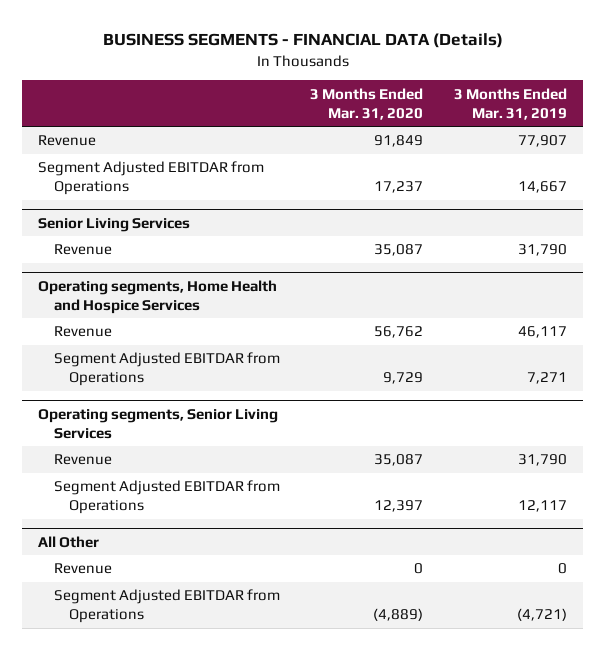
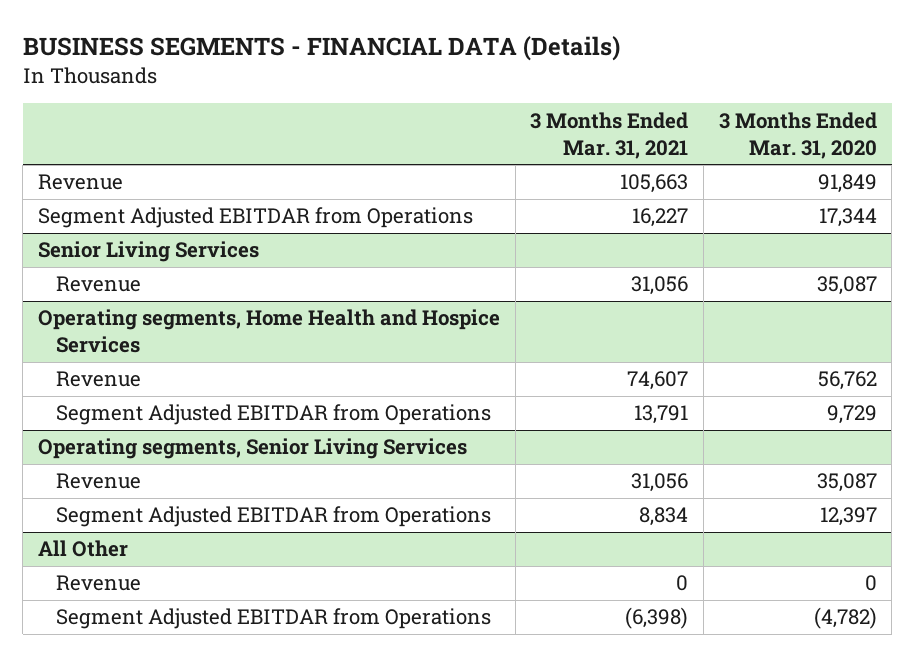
[454,87,568,120] 3 Months Ended Mar. 31, 2019 -> none
none -> [530,111,689,159] 3 Months Ended Mar. 31, 2021
[374,181,424,194] 17,237 -> [818,208,877,228] 17,344
[373,608,424,622] (4,889) -> [813,607,877,630] (4,782)

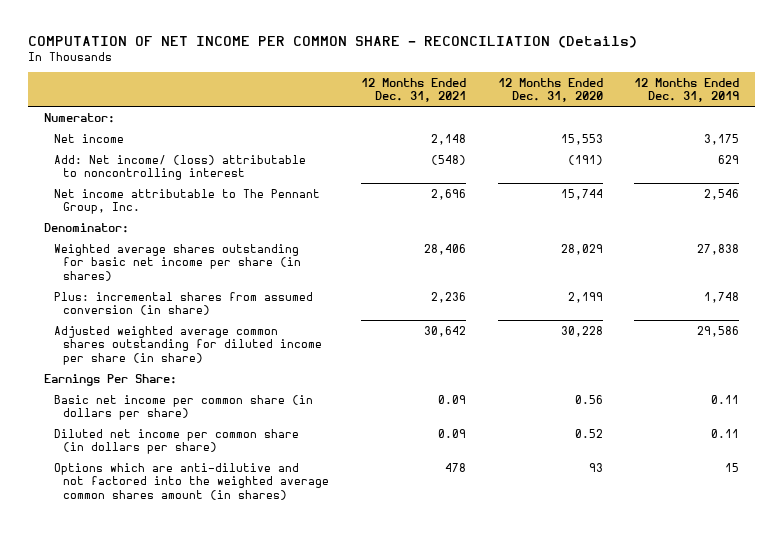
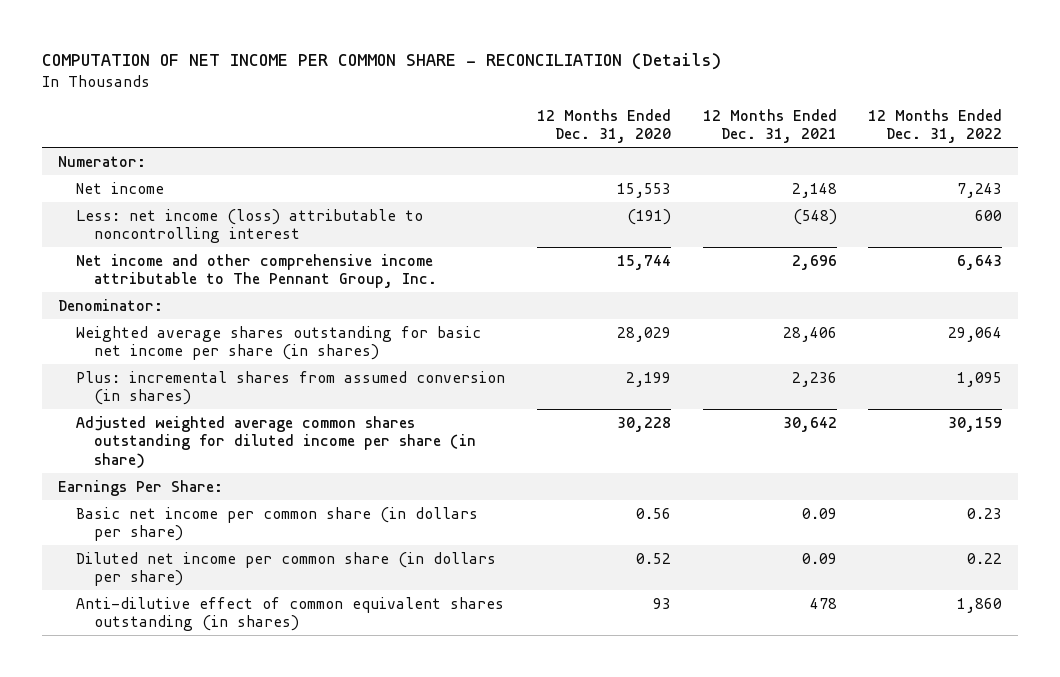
[634,77,740,103] 12 Months Ended Dec. 31, 2019 -> none
none -> [868,108,1003,144] 12 Months Ended Dec. 31, 2022
[53,154,306,181] Add: Net income/ (loss) attributable to noncontrolling interest -> [76,208,424,244] Less: net income (loss) attributable to noncontrolling interest
[53,188,320,215] Net income attributable to The Pennant Group, Inc. -> [76,253,438,289] Net income and other comprehensive income attributable to The Pennant Group, Inc.
[53,291,313,316] Plus: incremental shares from assumed conversion (in share) -> [76,370,506,406] Plus: incremental shares from assumed conversion (in shares)
[53,462,330,500] Options which are anti-dilutive and not factored into the weighted average common shares amount (in shares) -> [76,596,505,632] Anti-dilutive effect of common equivalent shares outstanding (in shares)

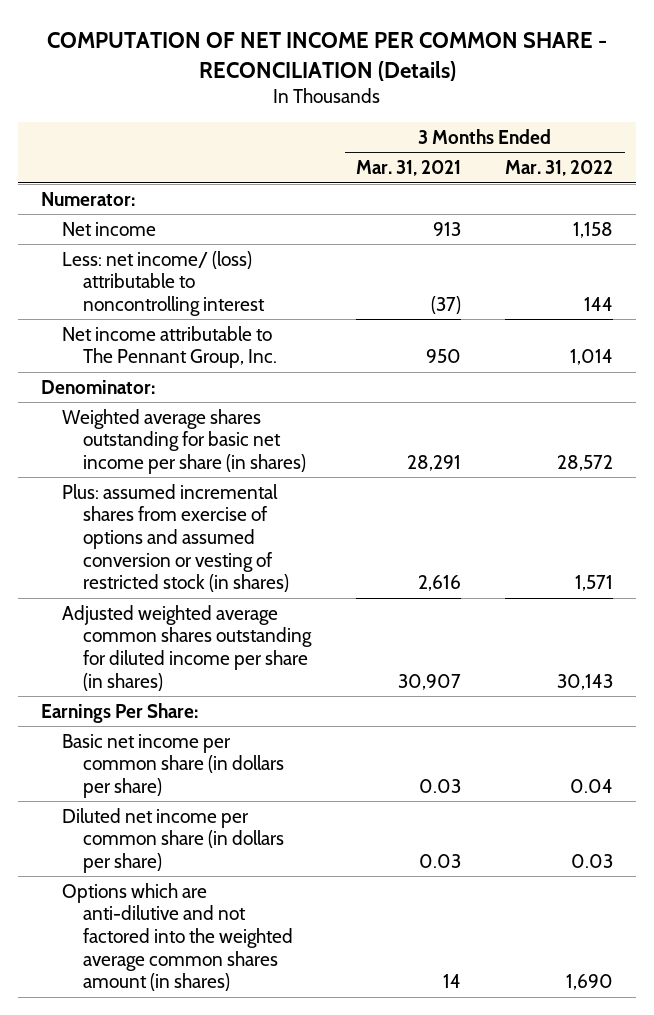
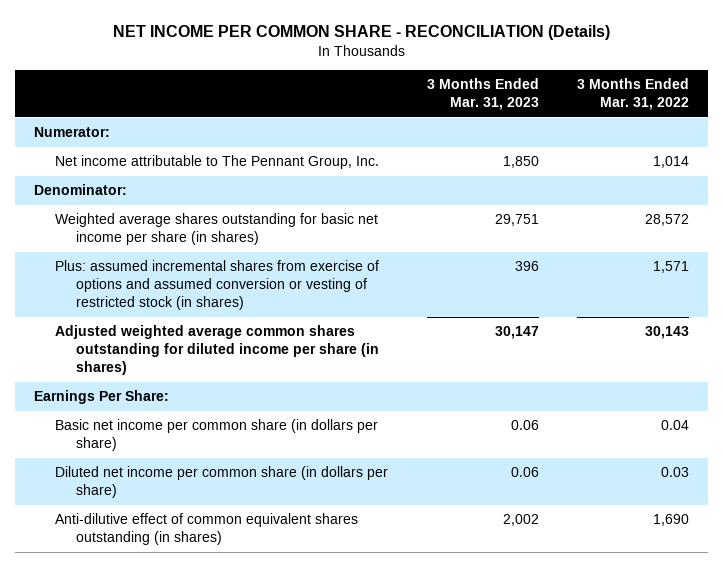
[47,31,608,81] COMPUTATION OF NET INCOME PER COMMON SHARE - RECONCILIATION (Details) -> [112,24,610,40] NET INCOME PER COMMON SHARE - RECONCILIATION (Details)
[355,160,461,177] Mar. 31, 2021 -> none
none -> [426,78,539,111] 3 Months Ended Mar. 31, 2023
[62,221,157,236] Net income -> none
[62,250,266,316] Less: net income/ (loss) attributable to noncontrolling interest -> none
[62,882,294,992] Options which are anti-dilutive and not factored into the weighted average common shares amount (in shares) -> [55,513,359,546] Anti-dilutive effect of common equivalent shares outstanding (in shares)

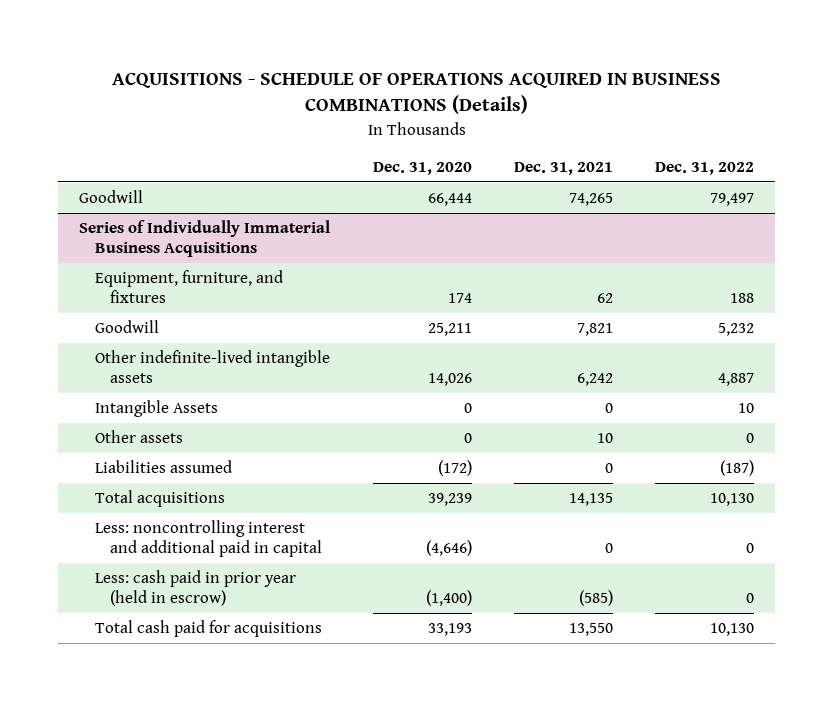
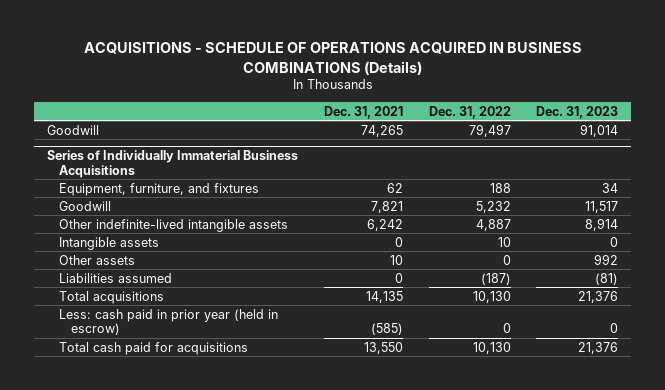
[372,161,472,175] Dec. 31, 2020 -> none
none -> [536,105,619,119] Dec. 31, 2023
[94,400,218,418] Intangible Assets -> [58,236,159,250] Intangible assets
[94,520,322,558] Less: noncontrolling interest and additional paid in capital -> none

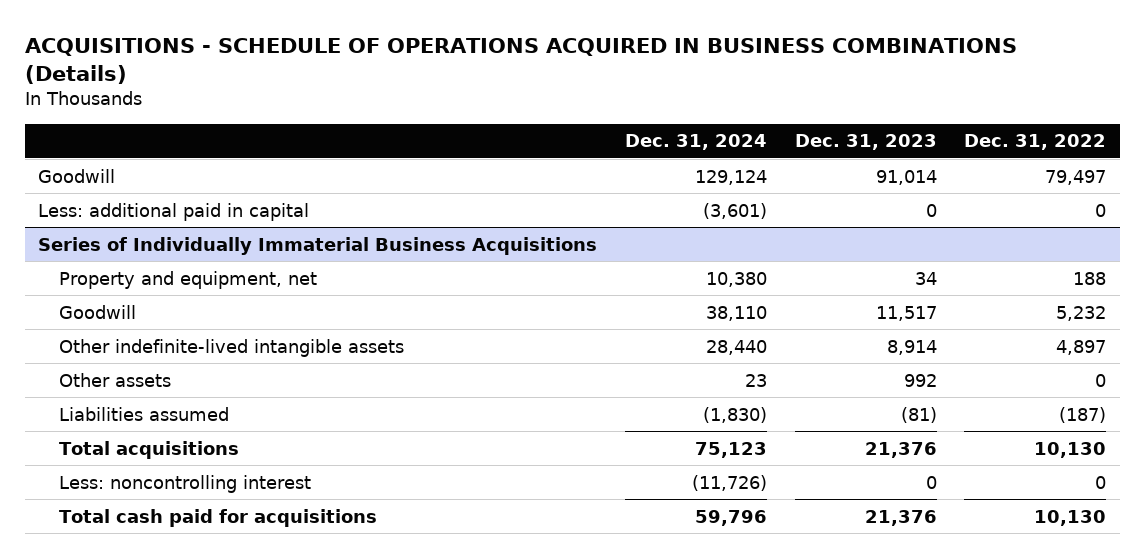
[323,105,403,119] Dec. 31, 2021 -> none
none -> [624,134,767,151] Dec. 31, 2024
none -> [38,202,310,221] Less: additional paid in capital
[58,182,259,196] Equipment, furniture, and fixtures -> [59,270,318,289] Property and equipment, net
[58,236,159,250] Intangible assets -> none
[475,218,511,231] 4,887 -> [1056,339,1107,355] 4,897
[58,308,278,336] Less: cash paid in prior year (held in escrow) -> none
none -> [59,474,312,493] Less: noncontrolling interest

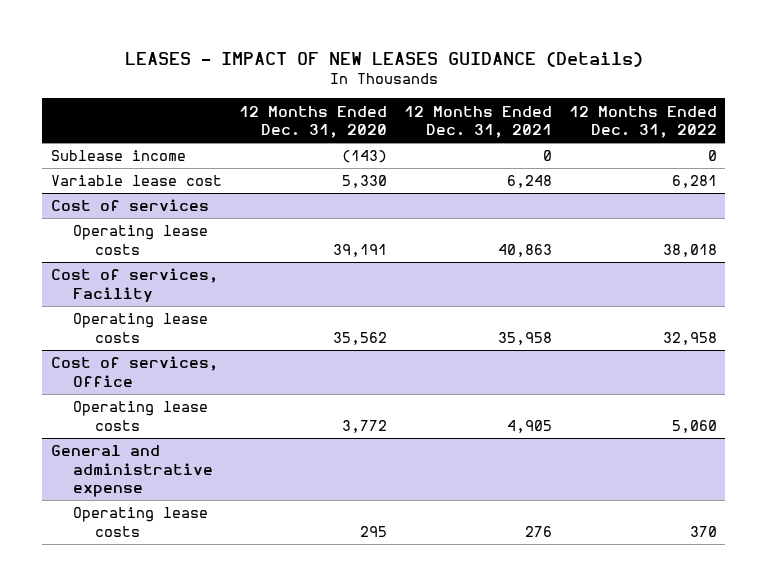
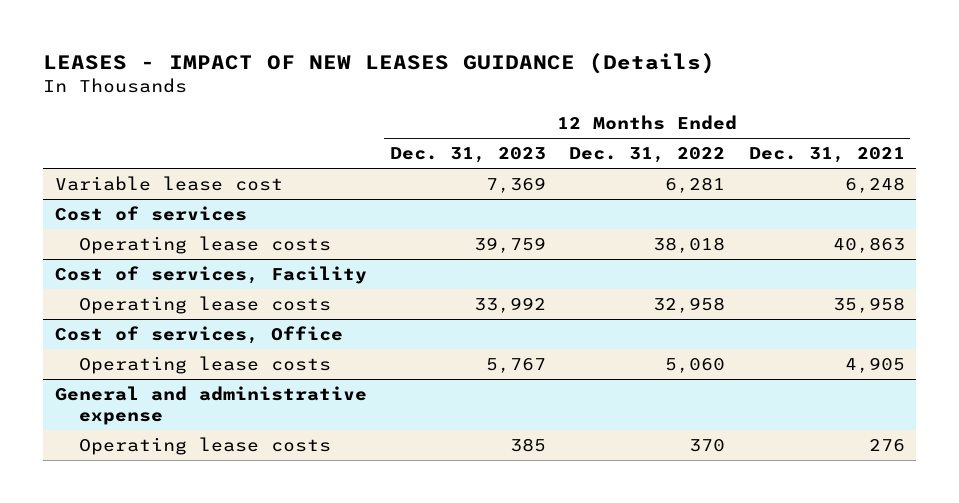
[238,105,387,139] 12 Months Ended Dec. 31, 2020 -> none
none -> [389,147,546,164] Dec. 31, 2023
[50,150,186,162] Sublease income -> none

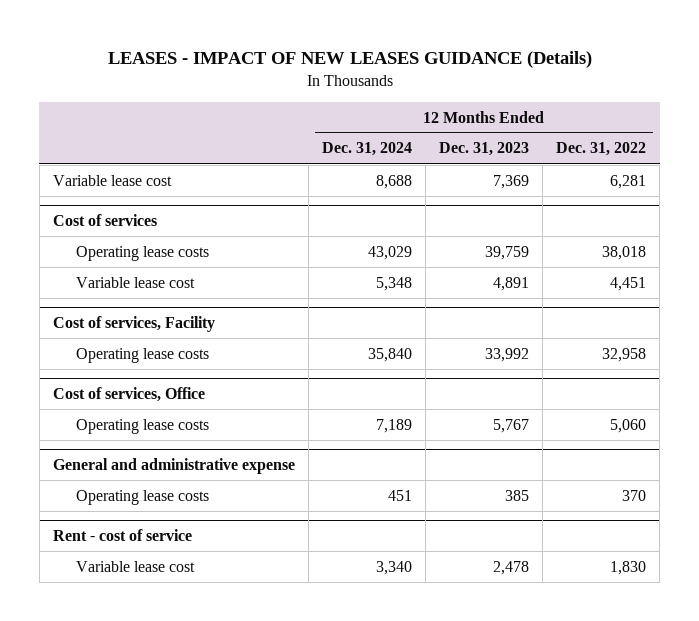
[748,147,905,164] Dec. 31, 2021 -> none
none -> [322,142,413,157] Dec. 31, 2024
none -> [76,276,196,288] Variable lease cost
none -> [52,529,192,542] Rent - cost of service
none -> [76,560,196,572] Variable lease cost

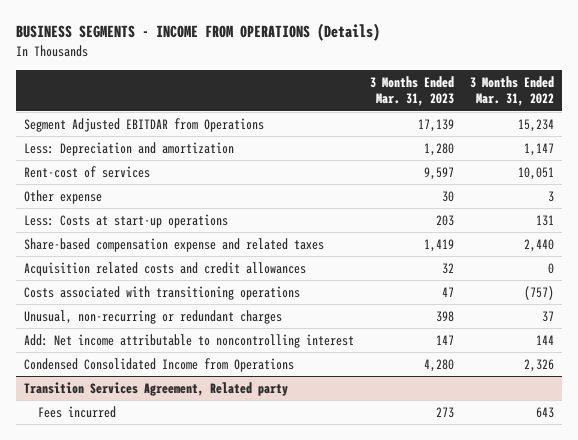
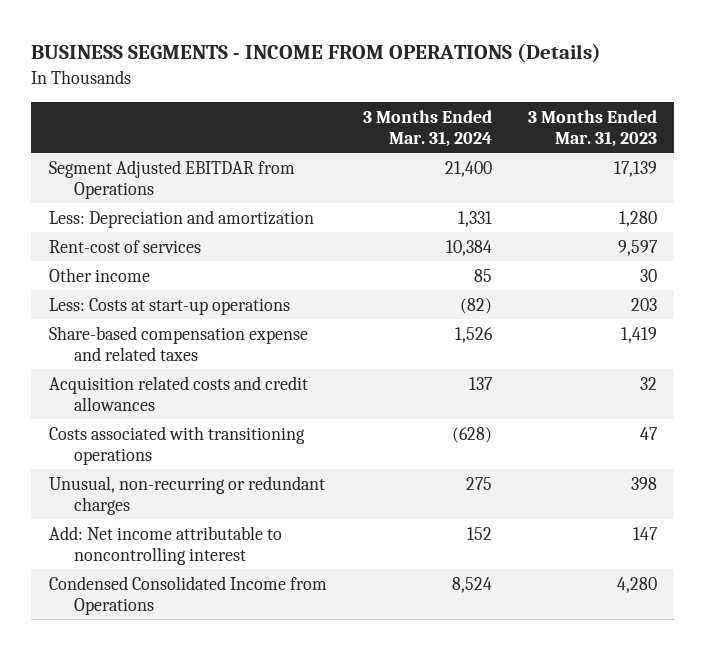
[469,75,554,107] 3 Months Ended Mar. 31, 2022 -> none
none -> [362,109,492,147] 3 Months Ended Mar. 31, 2024
[24,189,103,204] Other expense -> [48,267,150,282] Other income
[24,381,289,396] Transition Services Agreement, Related party -> none
[37,405,116,418] Fees incurred -> none

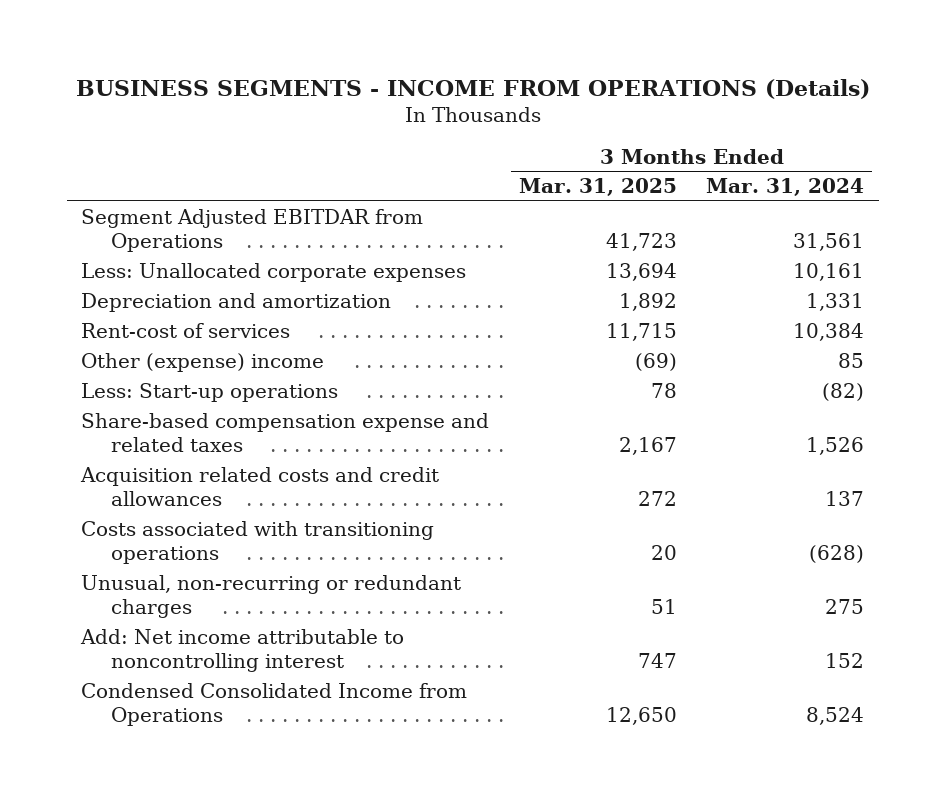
[527,109,657,147] 3 Months Ended Mar. 31, 2023 -> none
none -> [518,178,677,197] Mar. 31, 2025
[444,160,492,177] 21,400 -> [793,232,865,251] 31,561
none -> [81,262,467,282] Less: Unallocated corporate expenses
[48,209,314,228] Less: Depreciation and amortization -> [81,292,392,312] Depreciation and amortization
[48,267,150,282] Other income -> [81,352,325,372] Other (expense) income
[48,297,290,315] Less: Costs at start-up operations -> [81,382,339,402] Less: Start-up operations

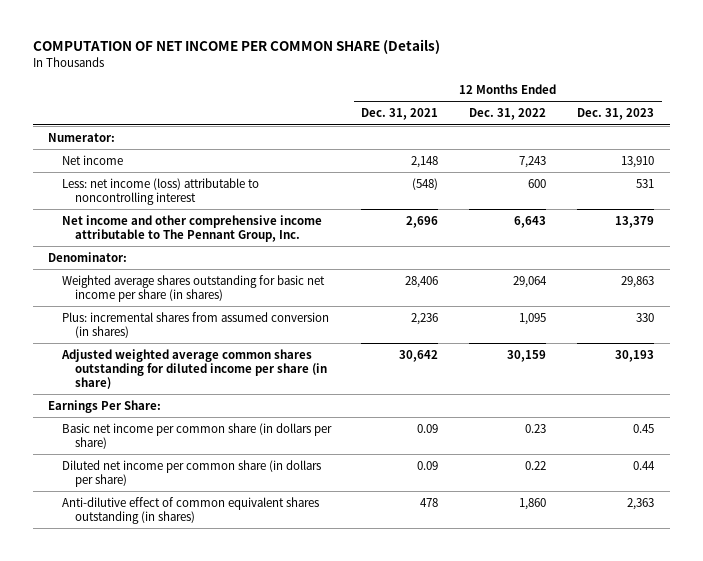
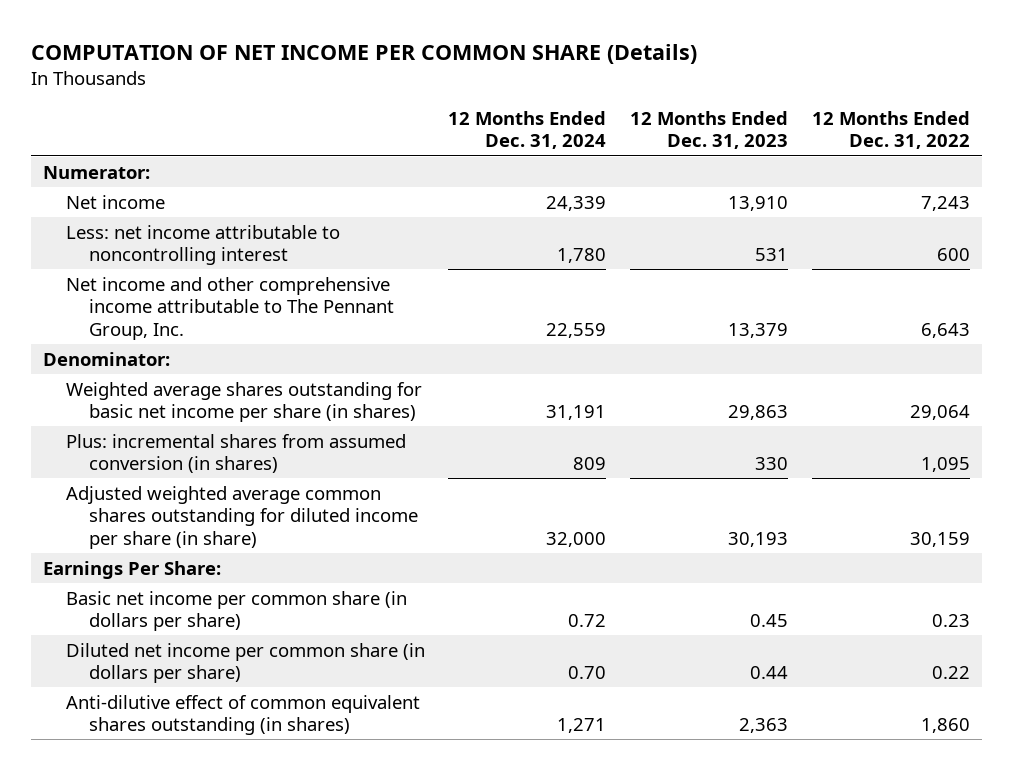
[361,108,439,121] Dec. 31, 2021 -> none
none -> [448,110,607,150] 12 Months Ended Dec. 31, 2024
[61,177,259,205] Less: net income (loss) attributable to noncontrolling interest -> [65,224,340,266] Less: net income attributable to noncontrolling interest

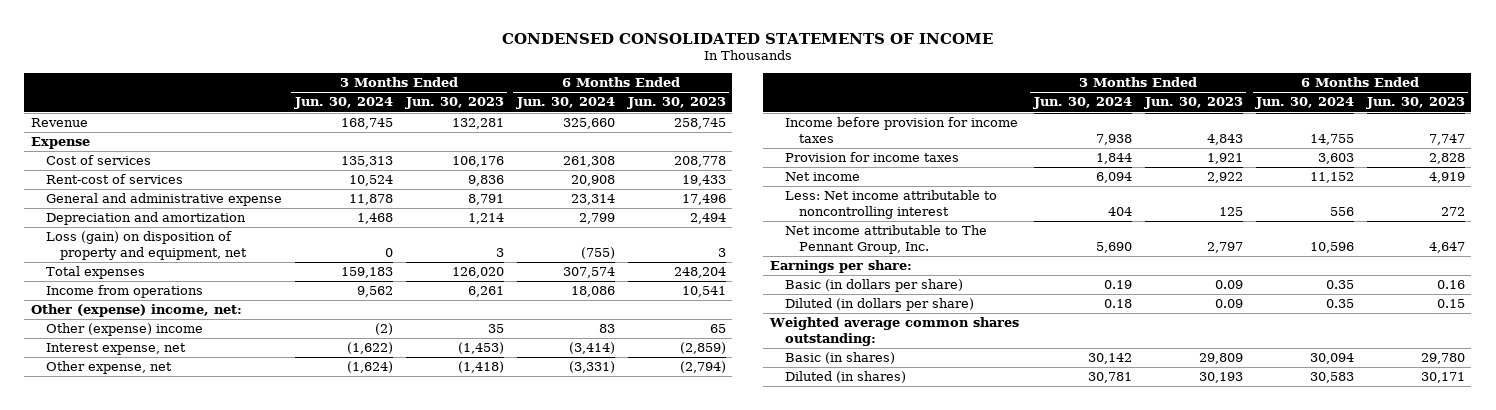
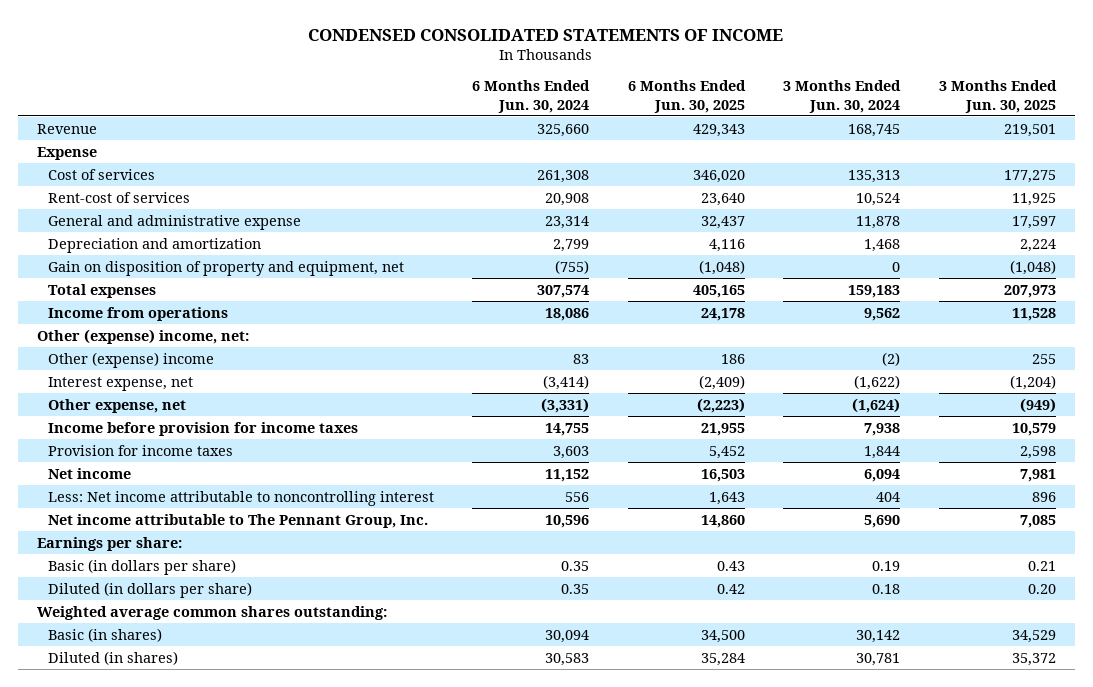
[404,97,504,110] Jun. 30, 2023 -> none
[626,97,726,110] Jun. 30, 2023 -> none
none -> [627,80,746,113] 6 Months Ended Jun. 30, 2025
none -> [938,80,1057,113] 3 Months Ended Jun. 30, 2025
[45,231,248,260] Loss (gain) on disposition of property and equipment, net -> [48,260,405,276] Gain on disposition of property and equipment, net

